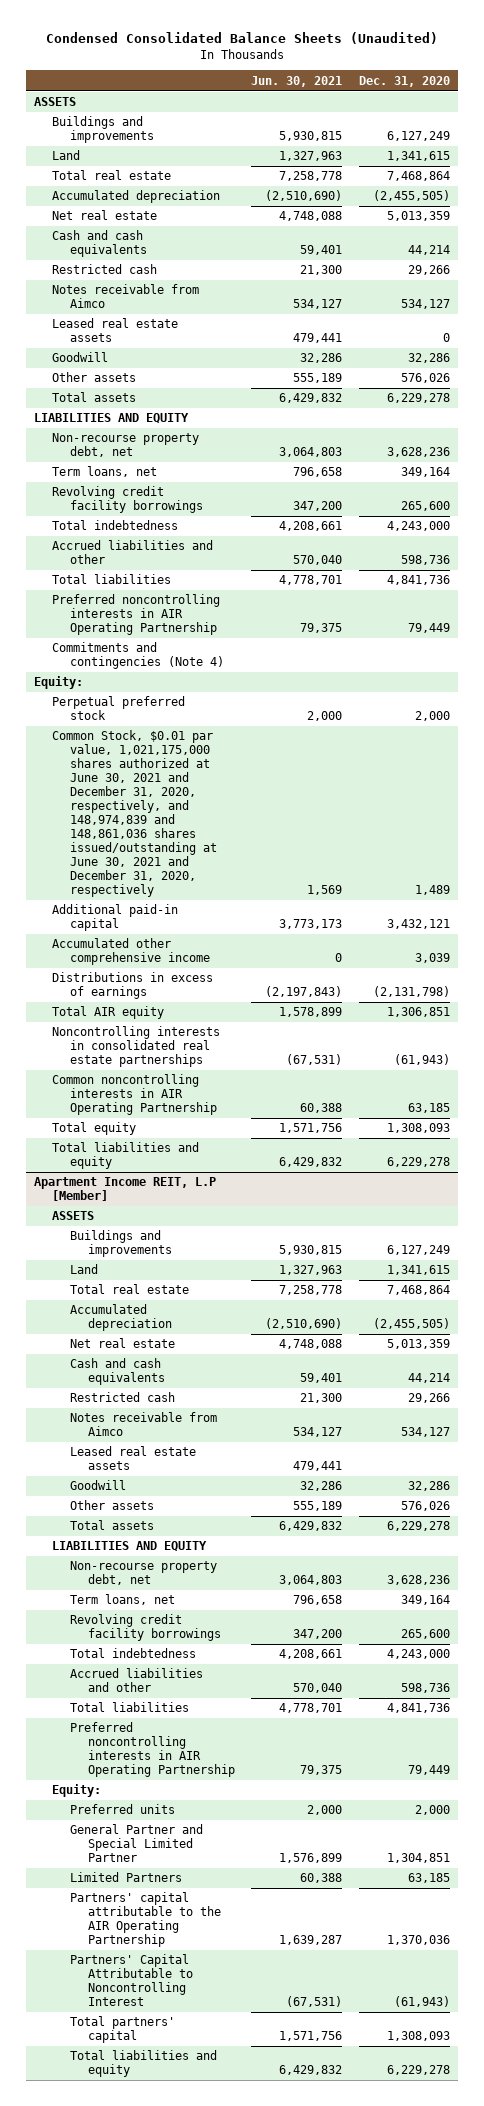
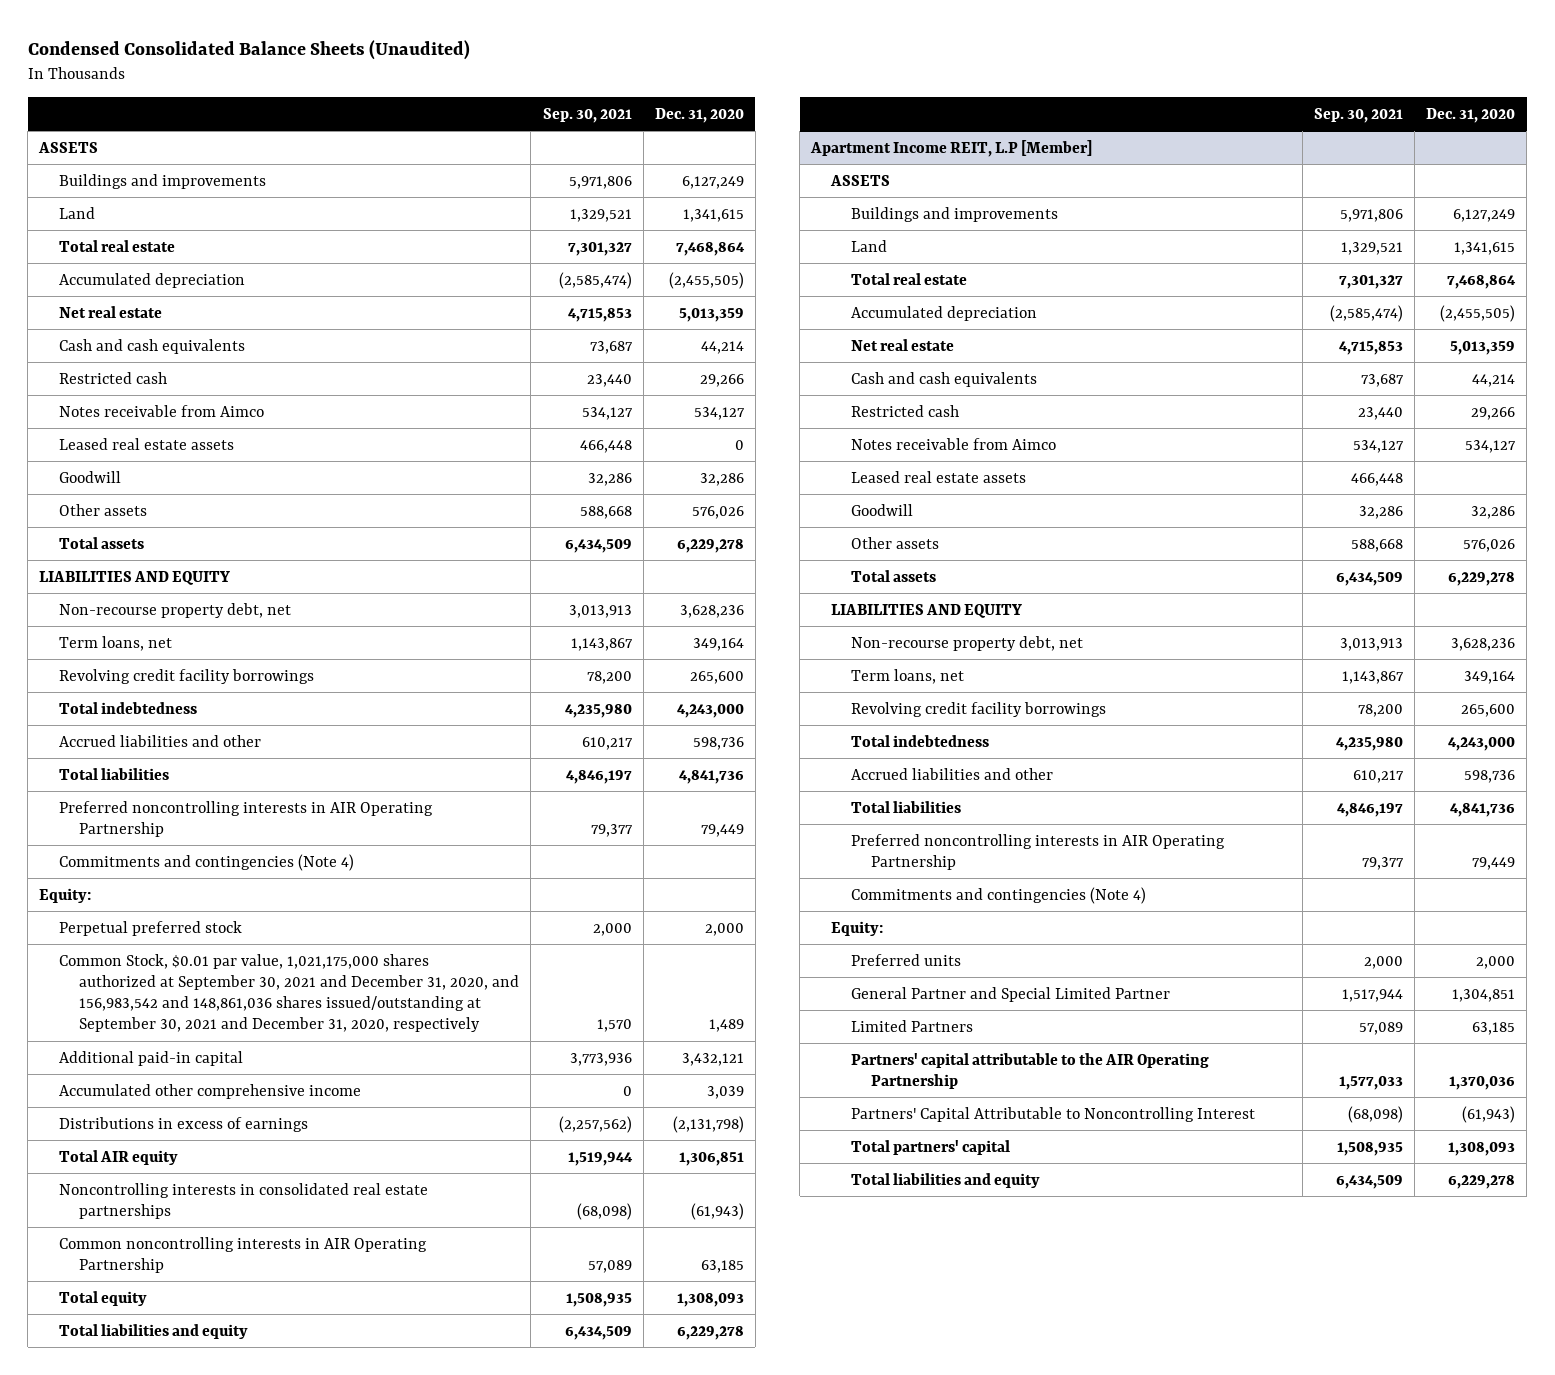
[251,75,343,87] Jun. 30, 2021 -> none
none -> [542,107,632,123] Sep. 30, 2021
[51,730,217,897] Common Stock, $0.01 par value, 1,021,175,000 shares authorized at June 30, 2021 and December 31, 2020, respectively, and 148,974,839 and 148,861,036 shares issued/outstanding at June 30, 2021 and December 31, 2020, respectively -> [59,953,520,1032] Common Stock, $0.01 par value, 1,021,175,000 shares authorized at September 30, 2021 and December 31, 2020, and 156,983,542 and 148,861,036 shares issued/outstanding at September 30, 2021 and December 31, 2020, respectively
none -> [851,886,1147,904] Commitments and contingencies (Note 4)

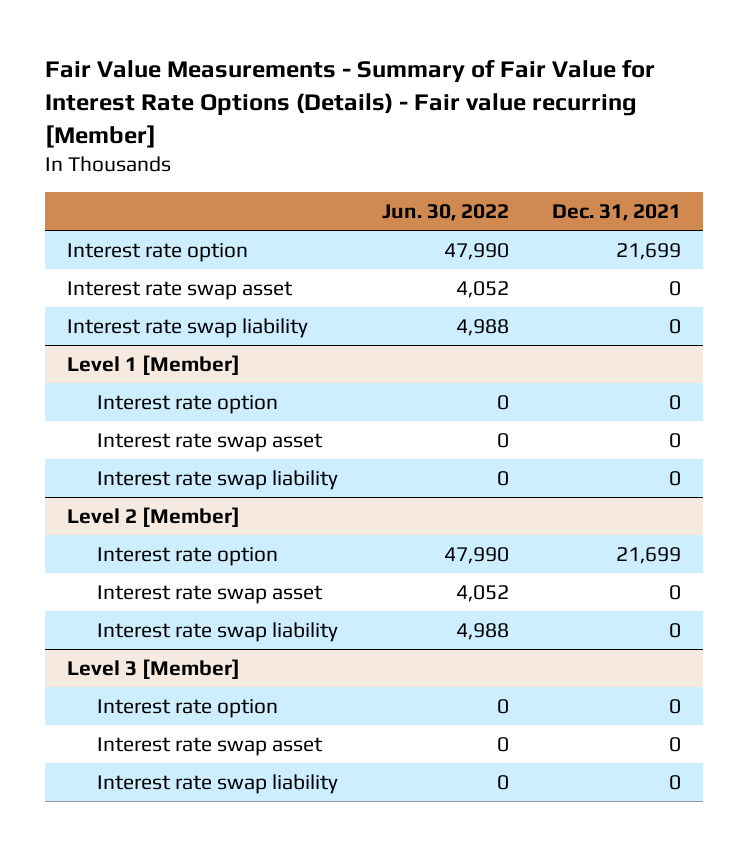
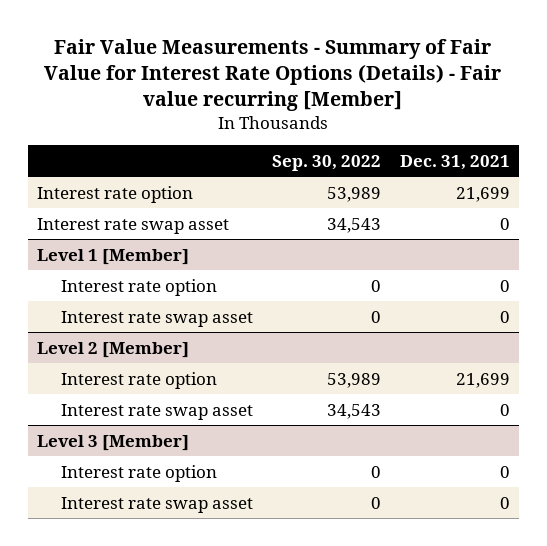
[381,204,509,222] Jun. 30, 2022 -> none
none -> [271,154,381,171] Sep. 30, 2022
[66,317,308,338] Interest rate swap liability -> none
[97,469,339,490] Interest rate swap liability -> none
[97,621,339,642] Interest rate swap liability -> none
[97,773,339,794] Interest rate swap liability -> none

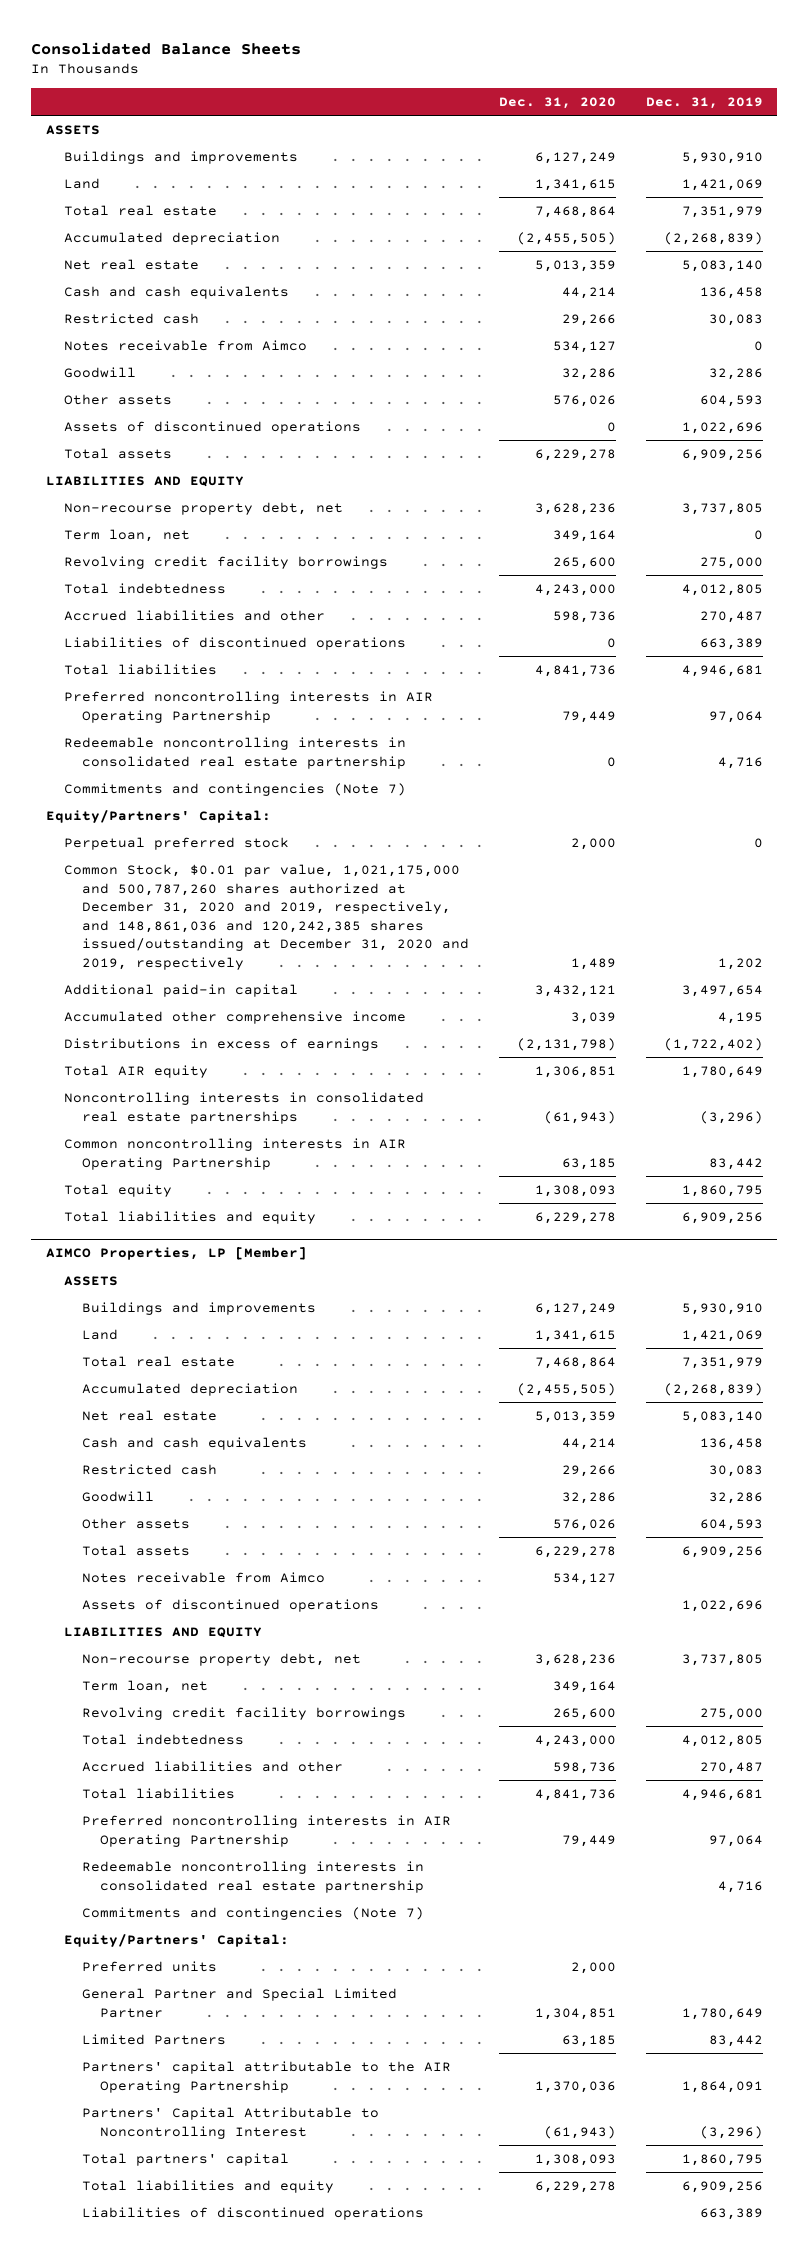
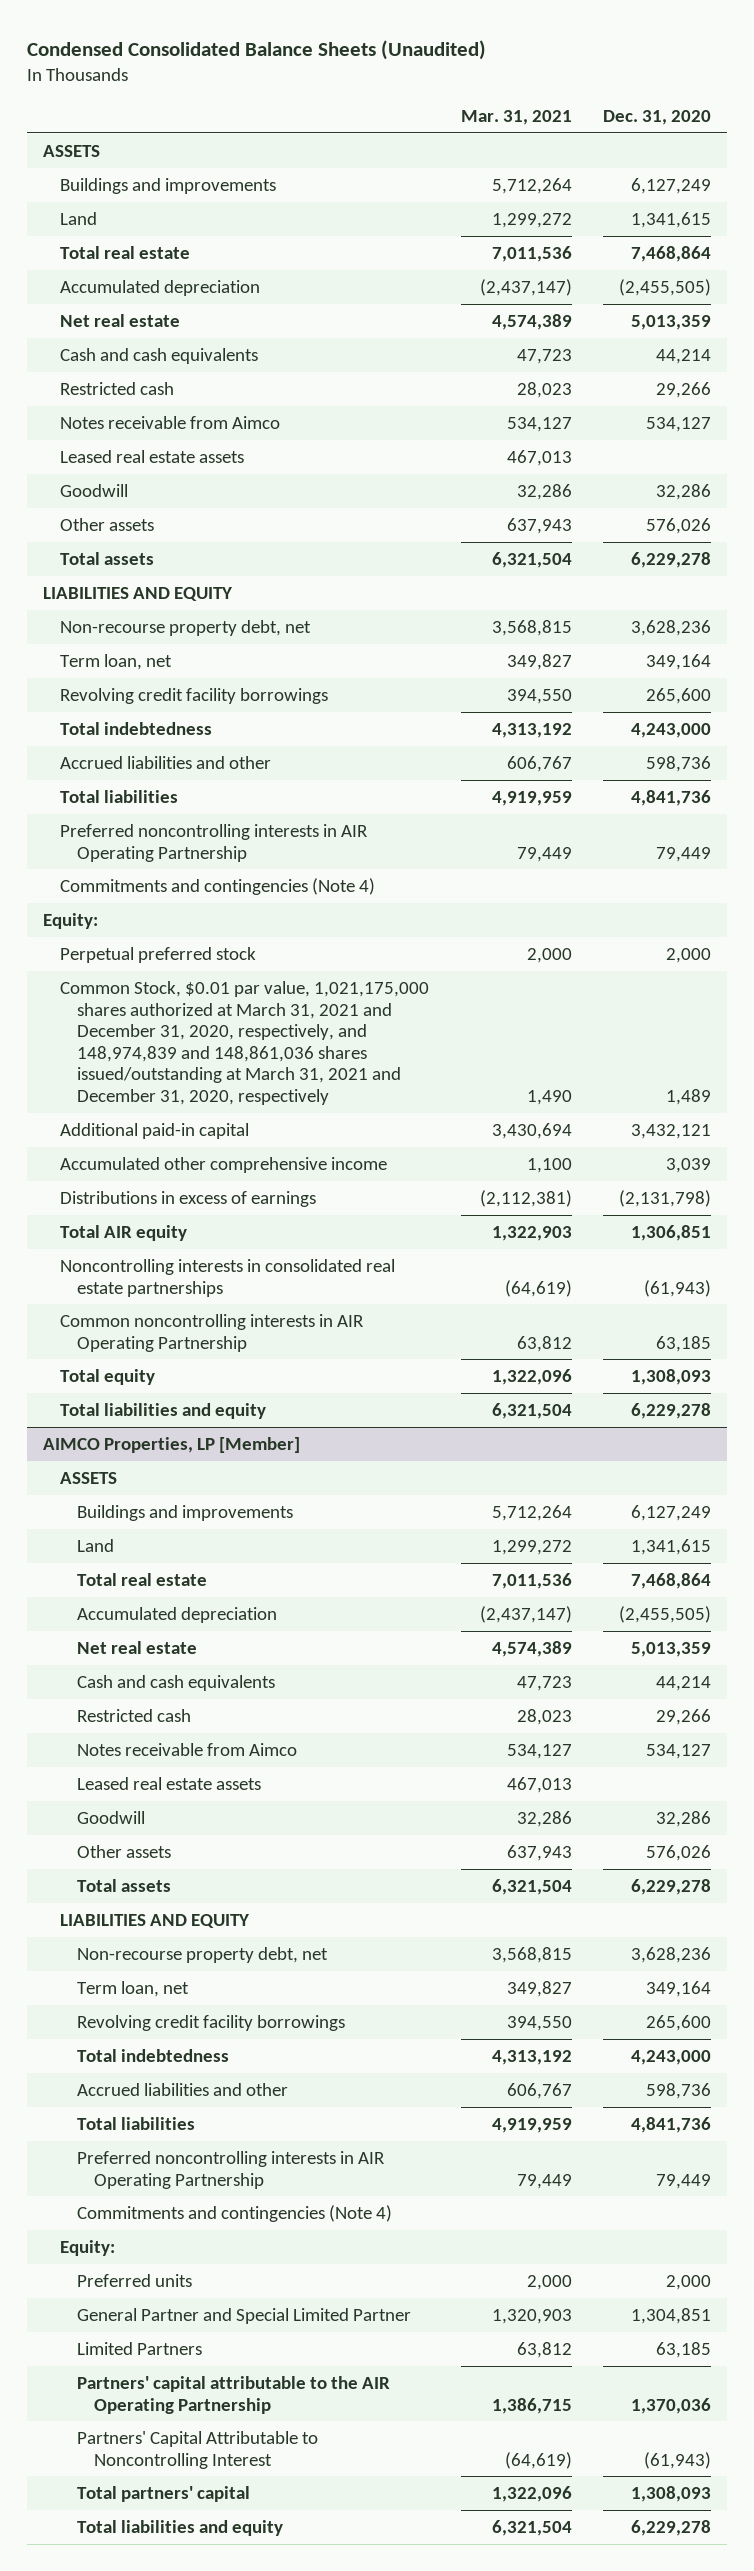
[31,41,302,55] Consolidated Balance Sheets -> [27,39,487,60] Condensed Consolidated Balance Sheets (Unaudited)
[645,96,763,109] Dec. 31, 2019 -> none
none -> [460,109,572,125] Mar. 31, 2021
none -> [60,449,245,463] Leased real estate assets
[63,420,361,434] Assets of discontinued operations -> none
[63,636,406,650] Liabilities of discontinued operations -> none
[63,736,407,769] Redeemable noncontrolling interests in consolidated real estate partnership -> none
[63,782,406,796] Commitments and contingencies (Note 7) -> [60,877,376,895] Commitments and contingencies (Note 4)
[45,809,271,823] Equity/Partners' Capital: -> [43,912,99,929] Equity:
[63,863,470,971] Common Stock, $0.01 par value, 1,021,175,000 and 500,787,260 shares authorized at December 31, 2020 and 2019, respectively, and 148,861,036 and 120,242,385 shares issued/outstanding at December 31, 2020 and 2019, respectively -> [60,980,430,1106] Common Stock, $0.01 par value, 1,021,175,000 shares authorized at March 31, 2021 and December 31, 2020, respectively, and 148,974,839 and 148,861,036 shares issued/outstanding at March 31, 2021 and December 31, 2020, respectively
[82,1571,326,1583] Notes receivable from Aimco -> [77,1742,298,1756] Notes receivable from Aimco
none -> [77,1776,262,1790] Leased real estate assets
[82,1598,380,1612] Assets of discontinued operations -> none
[82,1860,425,1893] Redeemable noncontrolling interests in consolidated real estate partnership -> none
[82,1906,425,1920] Commitments and contingencies (Note 7) -> [77,2204,393,2222] Commitments and contingencies (Note 4)
[63,1933,289,1947] Equity/Partners' Capital: -> [60,2239,116,2256] Equity:
[82,2206,425,2220] Liabilities of discontinued operations -> none

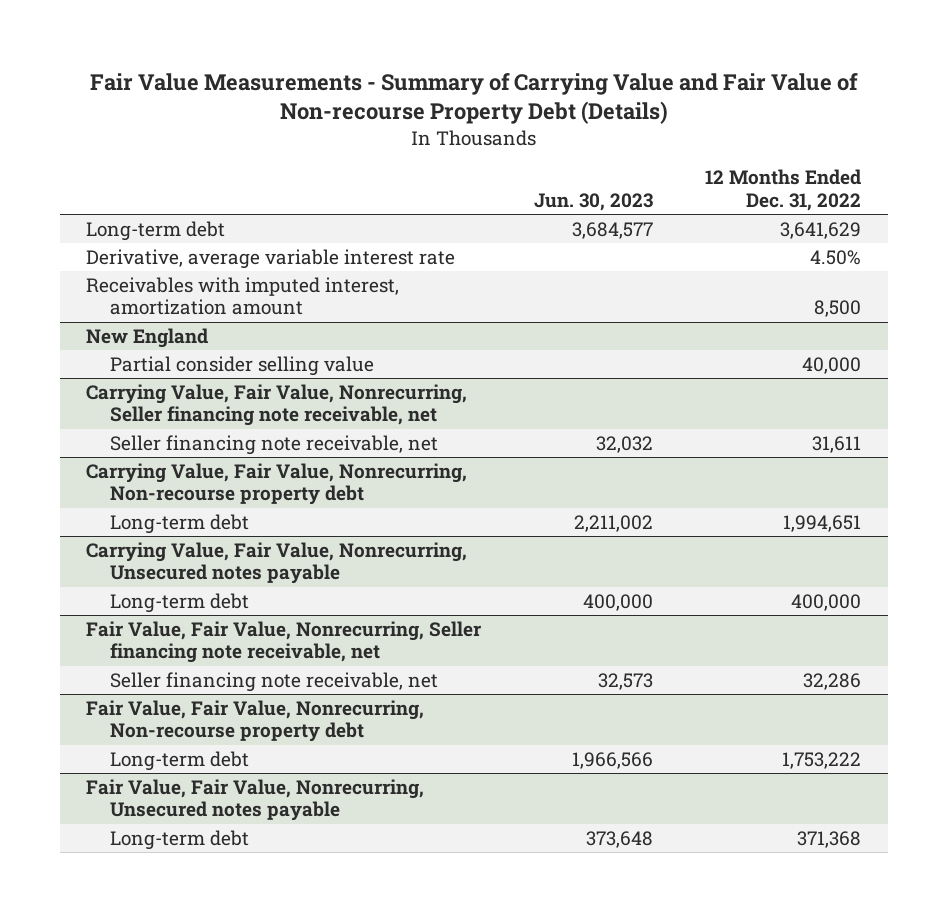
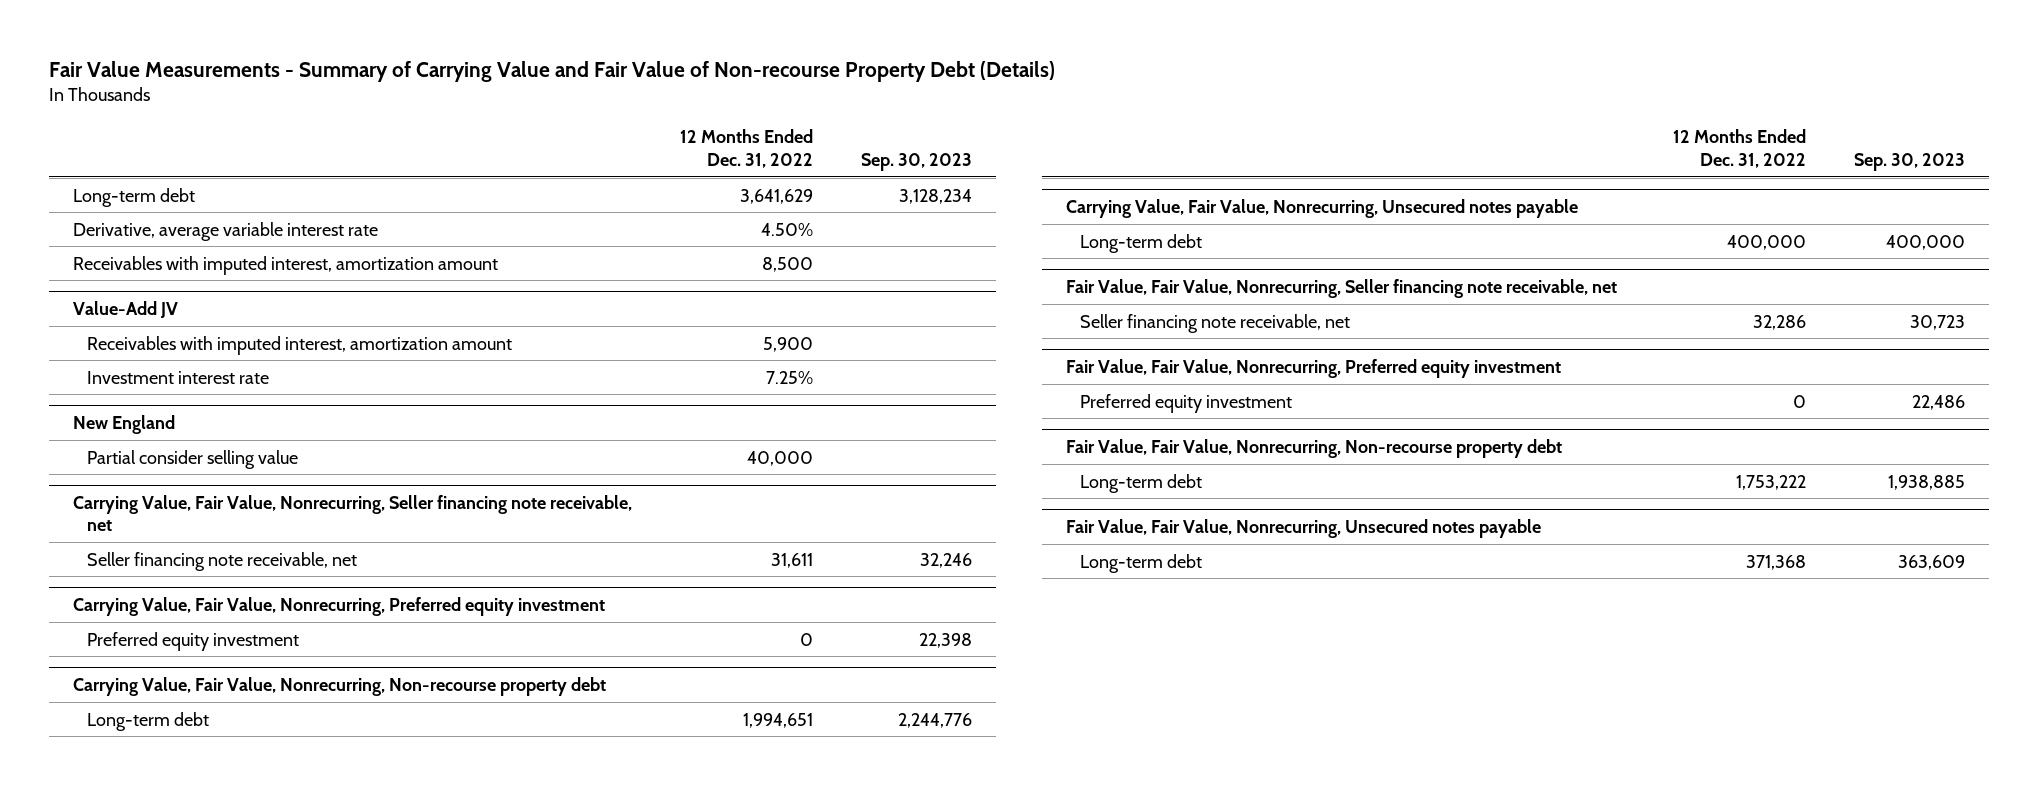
[533,192,653,211] Jun. 30, 2023 -> none
none -> [861,152,973,171] Sep. 30, 2023
none -> [72,300,178,318] Value-Add JV
none -> [86,335,512,355] Receivables with imputed interest, amortization amount
none -> [86,370,269,384] Investment interest rate
none -> [72,596,605,616] Carrying Value, Fair Value, Nonrecurring, Preferred equity investment
none -> [86,631,299,651] Preferred equity investment
none -> [1065,358,1561,378] Fair Value, Fair Value, Nonrecurring, Preferred equity investment
none -> [1080,393,1293,413] Preferred equity investment

